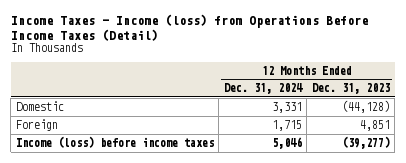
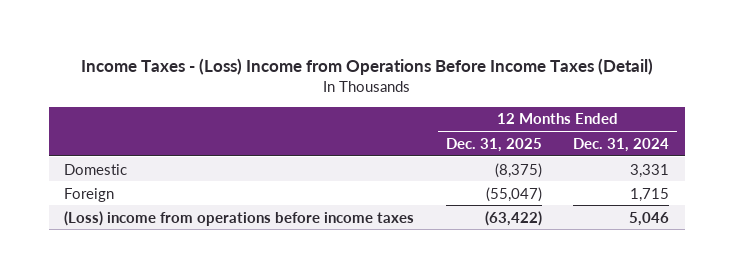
[10,14,368,41] Income Taxes - Income (loss) from Operations Before Income Taxes (Detail) -> [80,57,653,75] Income Taxes - (Loss) Income from Operations Before Income Taxes (Detail)
[311,83,390,95] Dec. 31, 2023 -> none
none -> [445,137,542,152] Dec. 31, 2025
[15,136,214,149] Income (loss) before income taxes -> [64,210,415,226] (Loss) income from operations before income taxes

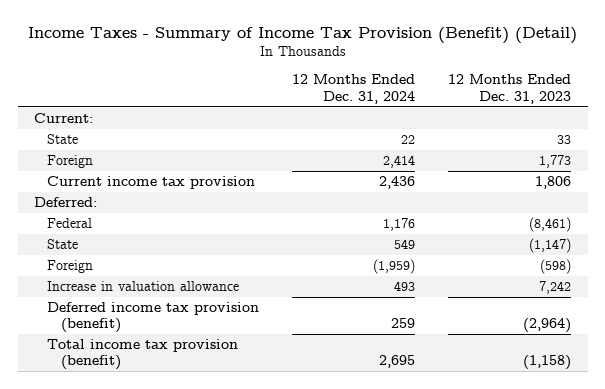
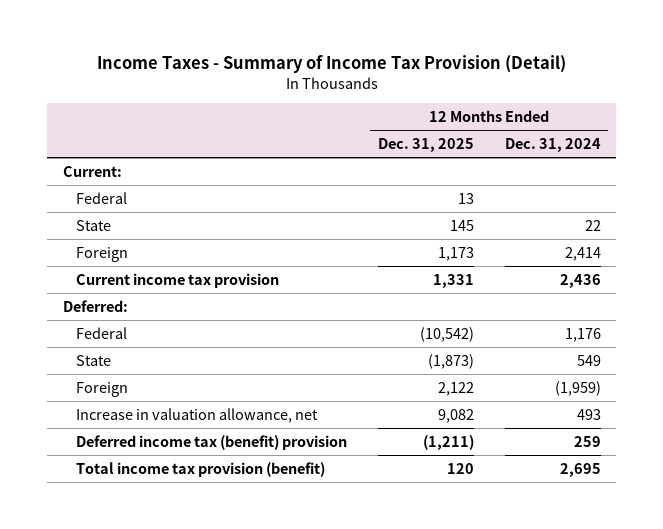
[27,27,577,45] Income Taxes - Summary of Income Tax Provision (Benefit) (Detail) -> [96,55,566,74] Income Taxes - Summary of Income Tax Provision (Detail)
[448,74,572,104] 12 Months Ended Dec. 31, 2023 -> none
none -> [377,138,474,153] Dec. 31, 2025
none -> [75,191,127,204] Federal
[47,280,240,291] Increase in valuation allowance -> [75,407,318,423] Increase in valuation allowance, net
[47,301,260,334] Deferred income tax provision (benefit) -> [75,434,347,450] Deferred income tax (benefit) provision

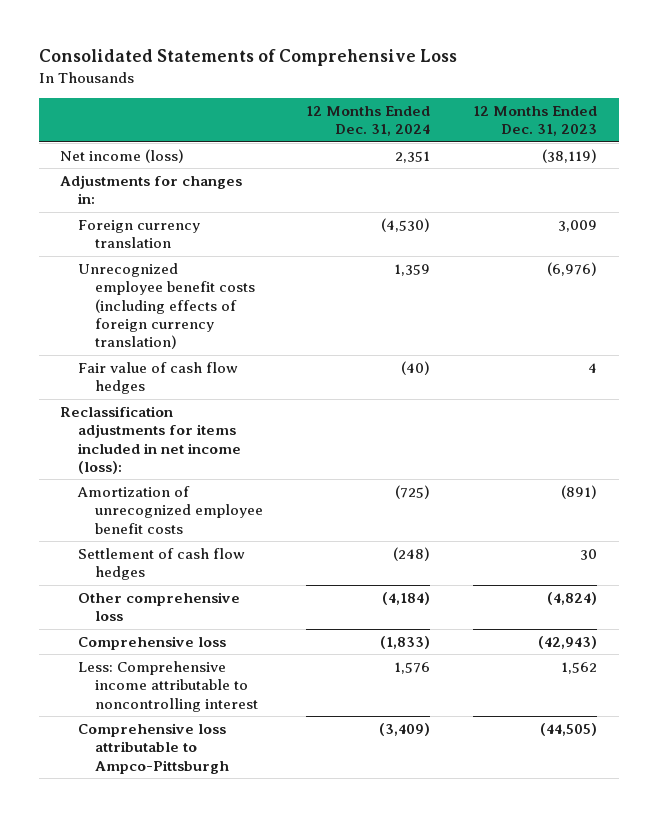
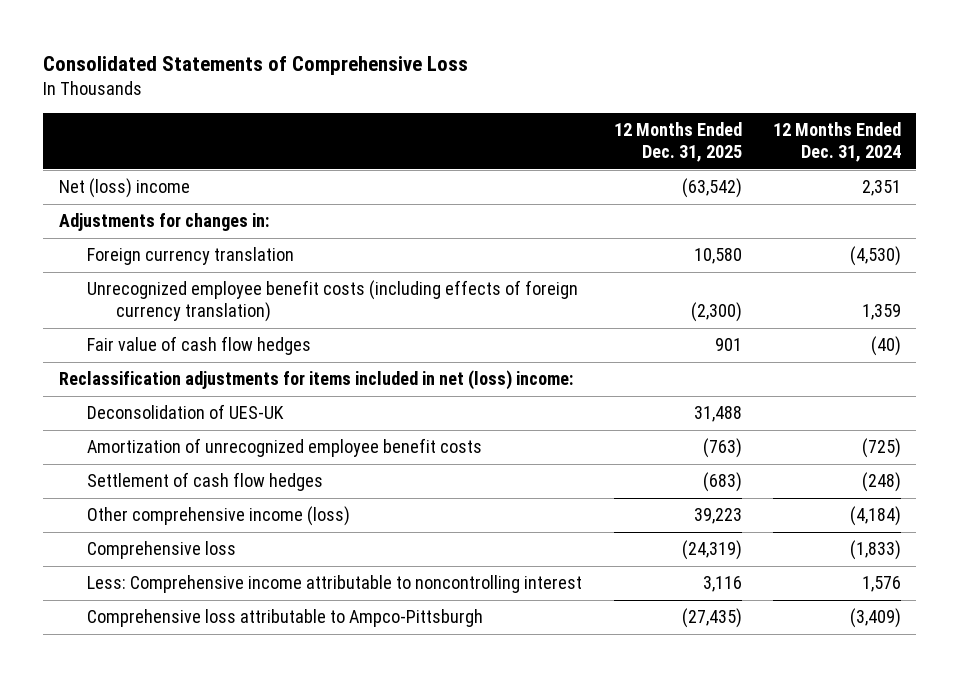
[473,106,598,137] 12 Months Ended Dec. 31, 2023 -> none
none -> [613,122,742,163] 12 Months Ended Dec. 31, 2025
[60,148,185,163] Net income (loss) -> [58,178,190,199] Net (loss) income
[60,405,241,474] Reclassification adjustments for items included in net income (loss): -> [58,370,573,391] Reclassification adjustments for items included in net (loss) income:
none -> [87,404,285,420] Deconsolidation of UES-UK
[77,591,240,622] Other comprehensive loss -> [87,506,351,527] Other comprehensive income (loss)

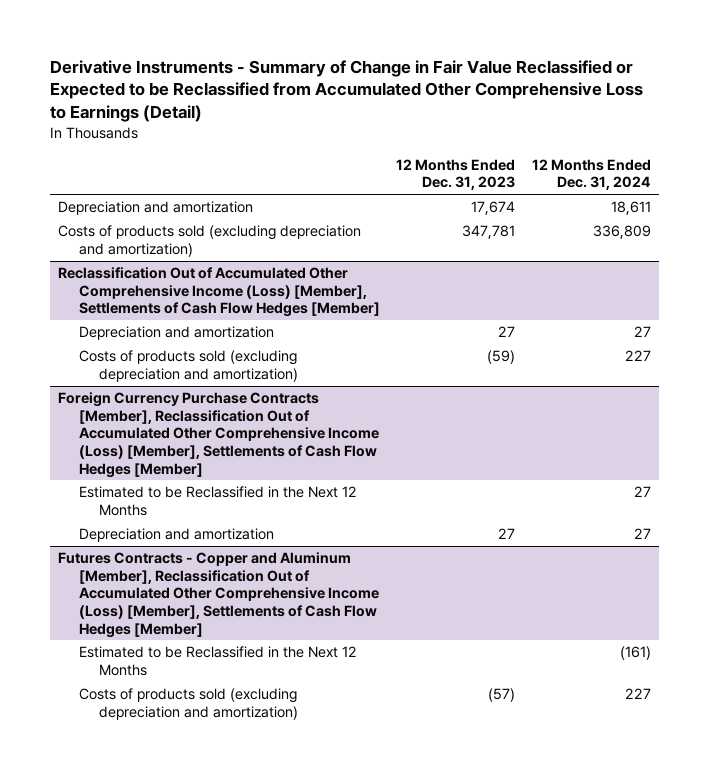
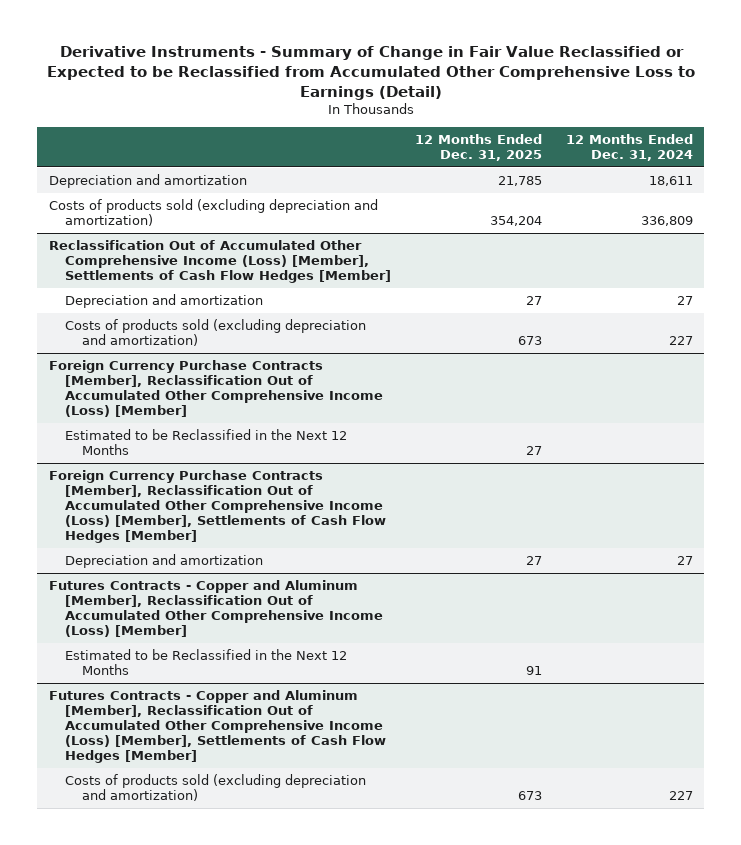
[396,158,516,191] 12 Months Ended Dec. 31, 2023 -> none
none -> [414,134,542,161] 12 Months Ended Dec. 31, 2025
none -> [48,360,384,417] Foreign Currency Purchase Contracts [Member], Reclassification Out of Accumulated Other Comprehensive Income (Loss) [Member]
none -> [65,429,348,456] Estimated to be Reclassified in the Next 12 Months
[78,486,357,516] Estimated to be Reclassified in the Next 12 Months -> none
none -> [48,580,384,637] Futures Contracts - Copper and Aluminum [Member], Reclassification Out of Accumulated Other Comprehensive Income (Loss) [Member]
none -> [65,649,348,676] Estimated to be Reclassified in the Next 12 Months
[78,646,357,676] Estimated to be Reclassified in the Next 12 Months -> none

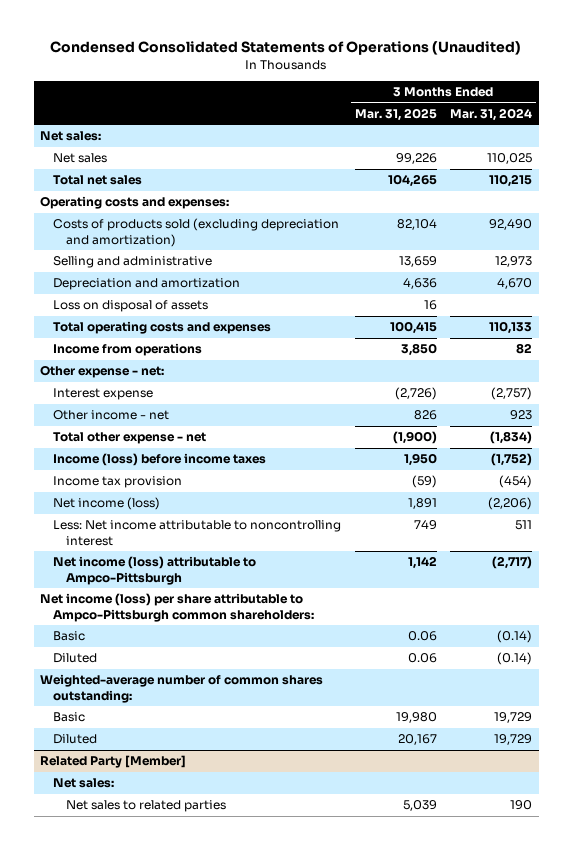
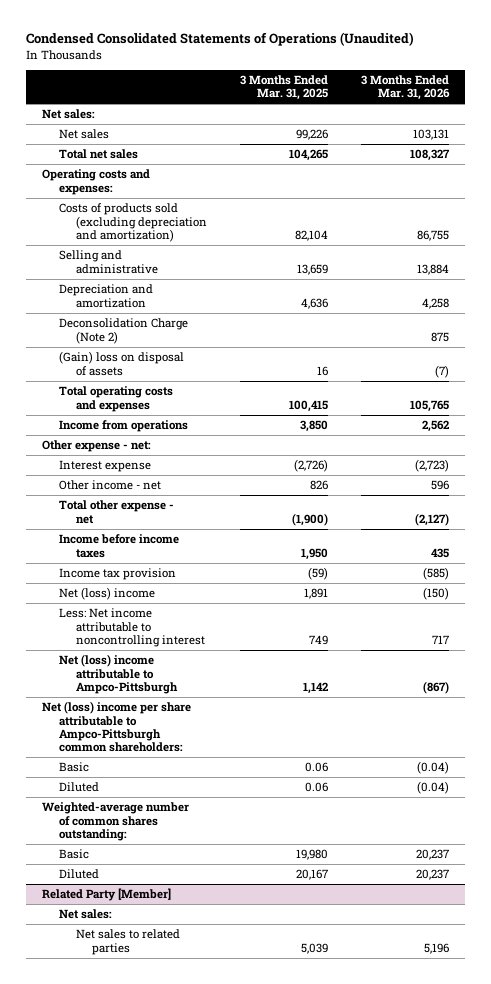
[450,108,533,122] Mar. 31, 2024 -> none
none -> [360,74,450,101] 3 Months Ended Mar. 31, 2026
none -> [58,318,188,344] Deconsolidation Charge (Note 2)
[52,300,208,313] Loss on disposal of assets -> [58,351,184,376] (Gain) loss on disposal of assets
[52,453,266,467] Income (loss) before income taxes -> [58,534,179,558] Income before income taxes
[52,497,160,511] Net income (loss) -> [58,587,155,601] Net (loss) income
[52,556,256,585] Net income (loss) attributable to Ampco-Pittsburgh -> [58,654,178,694] Net (loss) income attributable to Ampco-Pittsburgh
[40,593,314,622] Net income (loss) per share attributable to Ampco-Pittsburgh common shareholders: -> [42,701,192,753] Net (loss) income per share attributable to Ampco-Pittsburgh common shareholders:

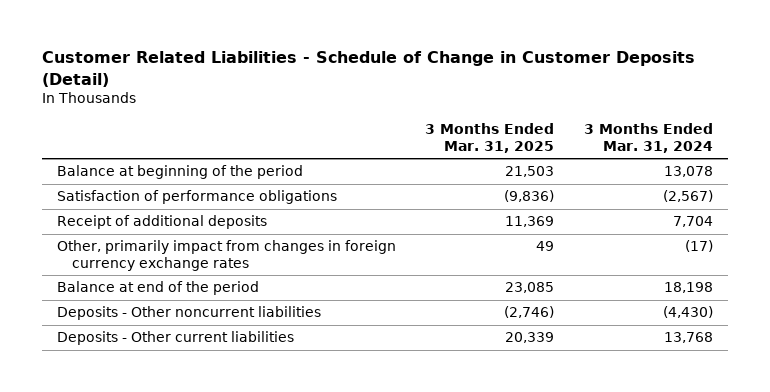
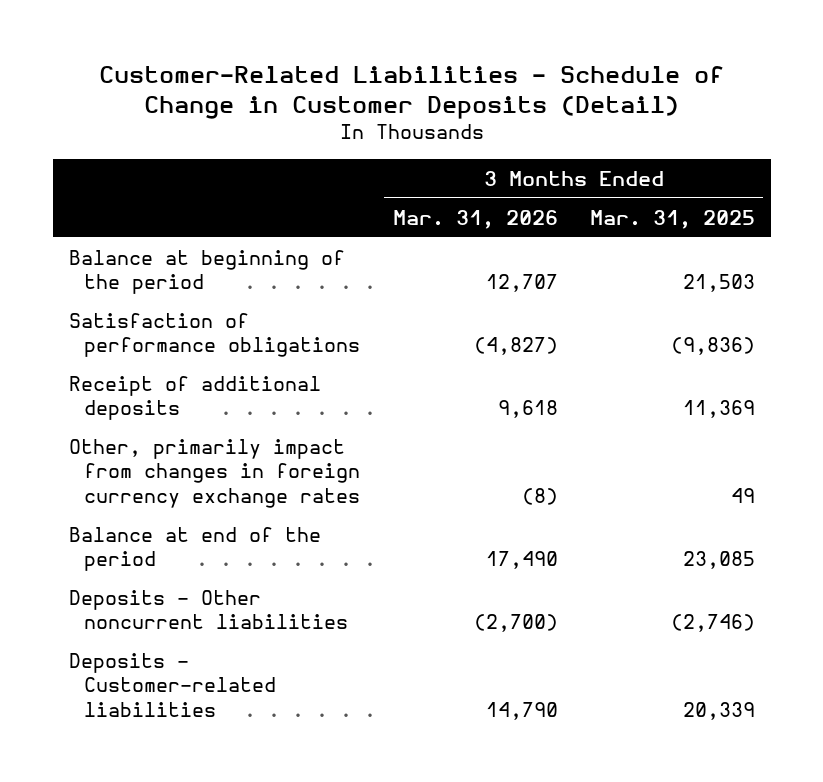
[42,51,696,87] Customer Related Liabilities - Schedule of Change in Customer Deposits (Detail) -> [98,65,724,120] Customer-Related Liabilities - Schedule of Change in Customer Deposits (Detail)
[583,123,713,153] 3 Months Ended Mar. 31, 2024 -> none
none -> [392,209,558,229] Mar. 31, 2026
[56,331,294,346] Deposits - Other current liabilities -> [68,652,277,717] Deposits - Customer-related liabilities

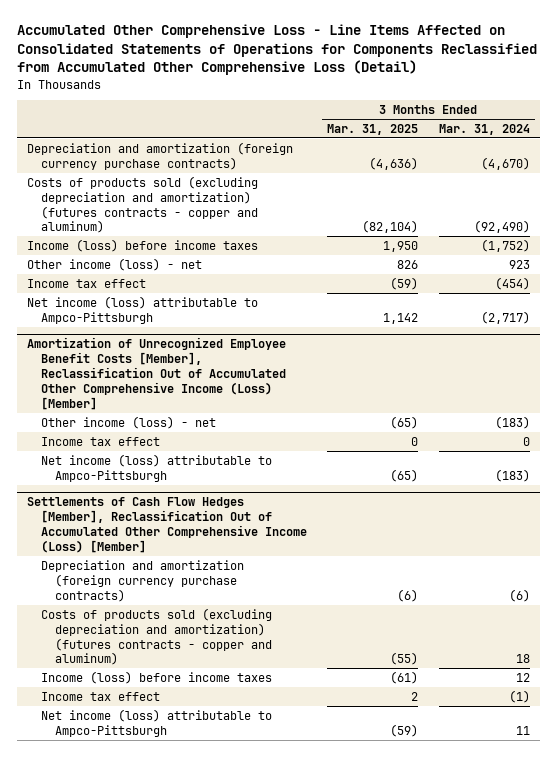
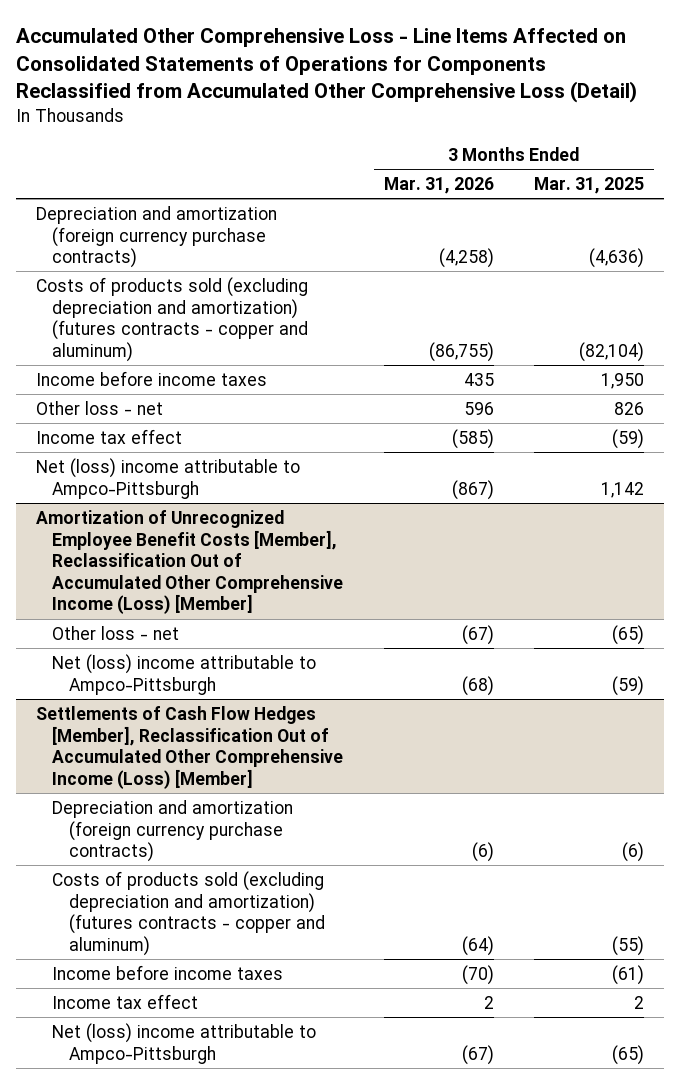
[438,123,530,135] Mar. 31, 2024 -> none
none -> [383,177,494,195] Mar. 31, 2026
[27,238,259,252] Income (loss) before income taxes -> [35,370,267,386] Income before income taxes
[27,257,203,271] Other income (loss) - net -> [35,400,163,415] Other loss - net
[27,295,259,324] Net income (loss) attributable to Ampco-Pittsburgh -> [35,457,300,499] Net (loss) income attributable to Ampco-Pittsburgh
[41,436,161,446] Income tax effect -> none
[41,415,217,429] Other income (loss) - net -> [52,625,180,640] Other loss - net
[41,453,273,482] Net income (loss) attributable to Ampco-Pittsburgh -> [52,653,317,695] Net (loss) income attributable to Ampco-Pittsburgh
[390,468,419,482] (65) -> [612,675,645,696] (59)
[41,670,273,684] Income (loss) before income taxes -> [52,964,284,980] Income before income taxes
[41,708,273,737] Net income (loss) attributable to Ampco-Pittsburgh -> [52,1022,317,1064] Net (loss) income attributable to Ampco-Pittsburgh
[390,723,419,737] (59) -> [612,1044,645,1065] (65)

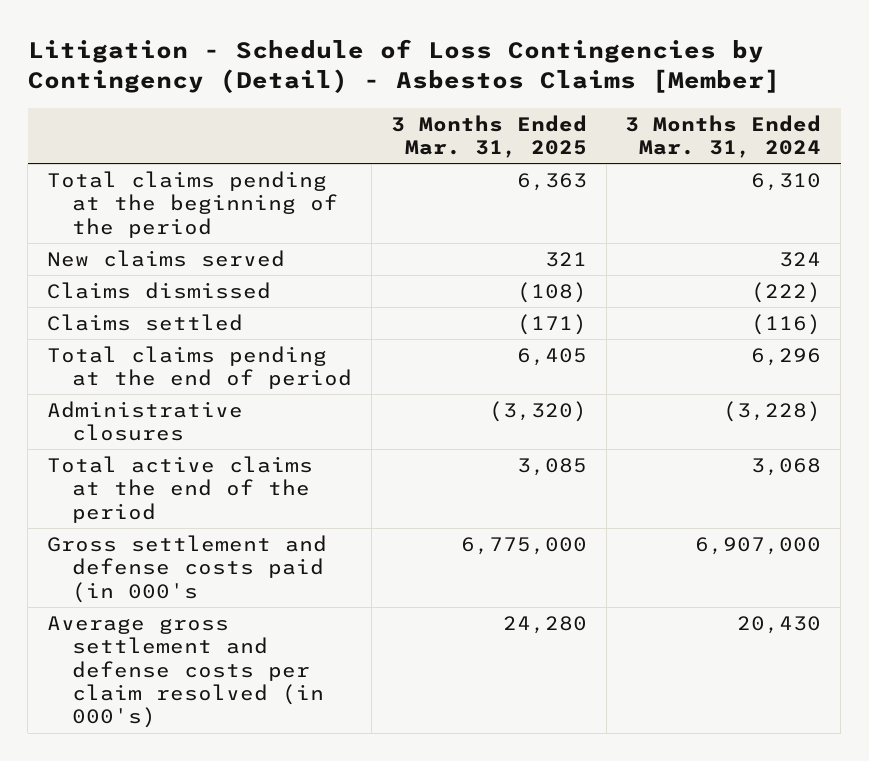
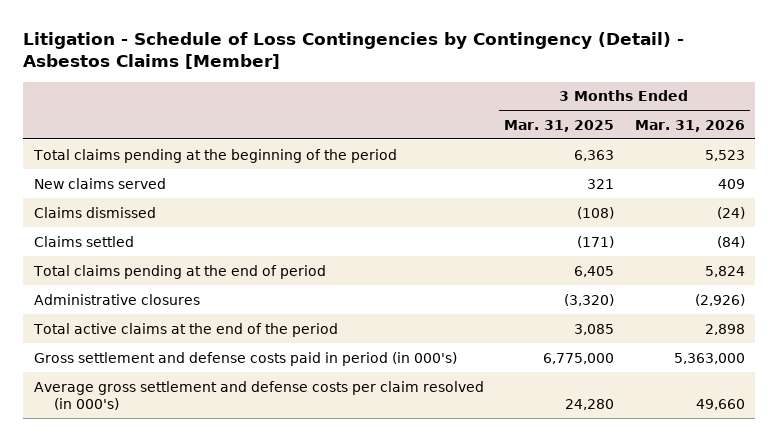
[625,114,822,159] 3 Months Ended Mar. 31, 2024 -> none
none -> [634,119,745,132] Mar. 31, 2026
[47,534,328,603] Gross settlement and defense costs paid (in 000's -> [33,351,457,366] Gross settlement and defense costs paid in period (in 000's)

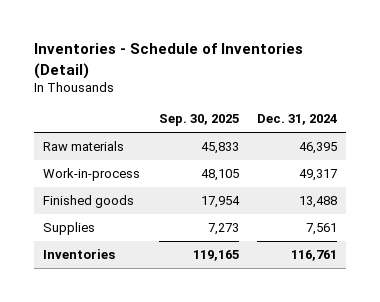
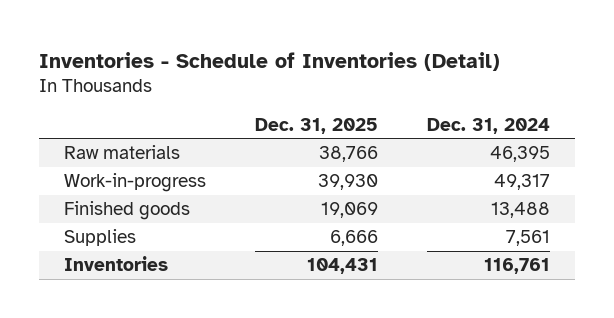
[158,114,239,127] Sep. 30, 2025 -> none
none -> [254,117,378,134] Dec. 31, 2025
[43,168,141,182] Work-in-process -> [63,173,206,193] Work-in-progress

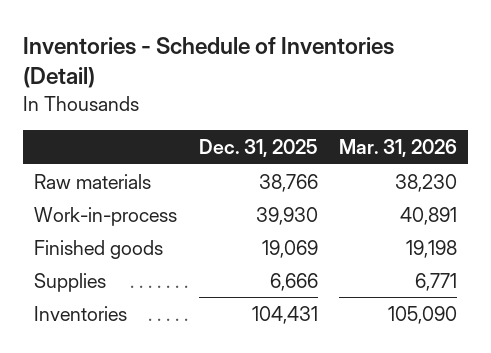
[427,117,551,134] Dec. 31, 2024 -> none
none -> [339,139,458,158] Mar. 31, 2026
[63,173,206,193] Work-in-progress -> [34,206,178,226] Work-in-process

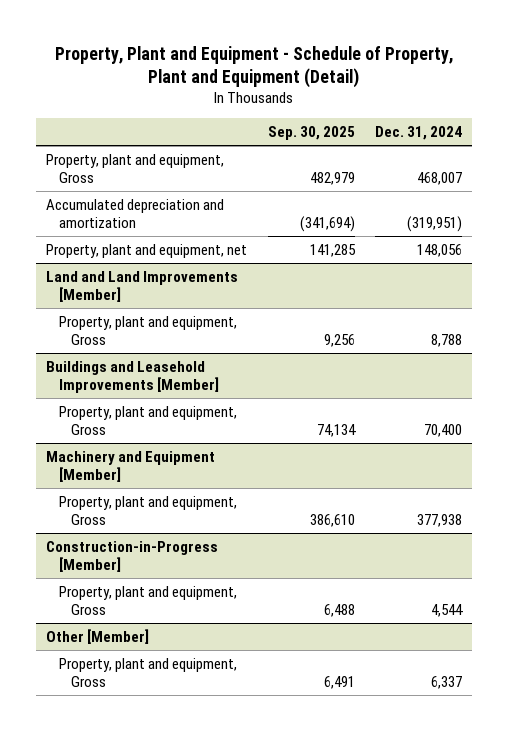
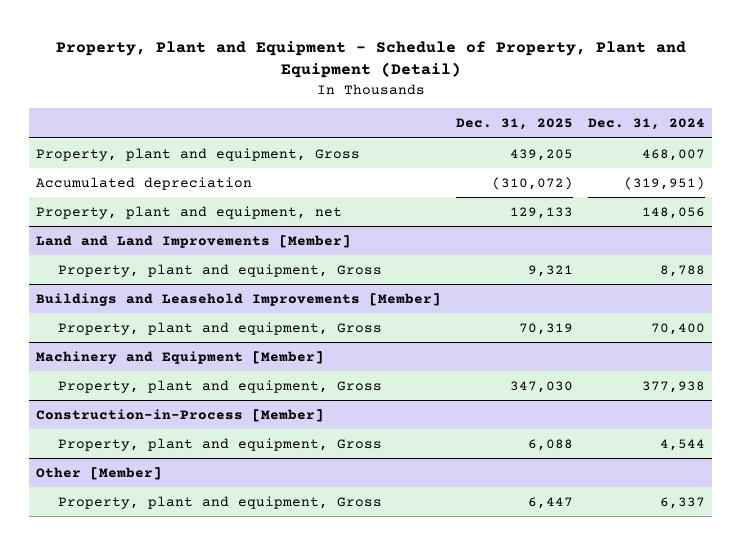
[267,126,355,141] Sep. 30, 2025 -> none
none -> [456,118,574,131] Dec. 31, 2025
[46,198,225,228] Accumulated depreciation and amortization -> [36,176,253,190] Accumulated depreciation
[46,540,219,572] Construction-in-Progress [Member] -> [36,408,325,422] Construction-in-Process [Member]

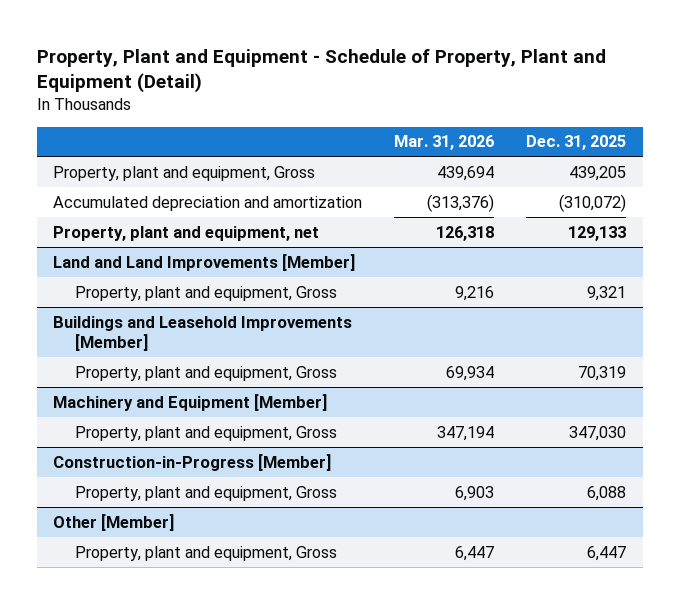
[587,118,705,131] Dec. 31, 2024 -> none
none -> [394,135,495,151] Mar. 31, 2026
[36,176,253,190] Accumulated depreciation -> [53,195,363,211] Accumulated depreciation and amortization
[36,408,325,422] Construction-in-Process [Member] -> [53,453,332,471] Construction-in-Progress [Member]

